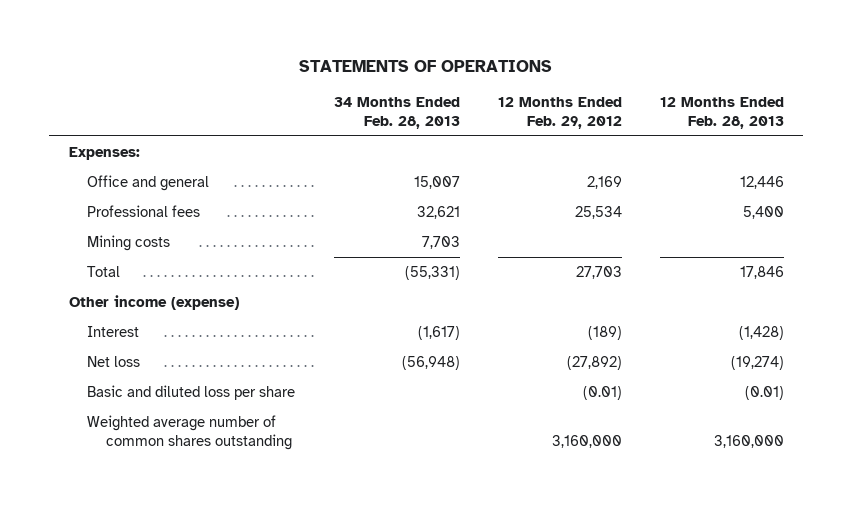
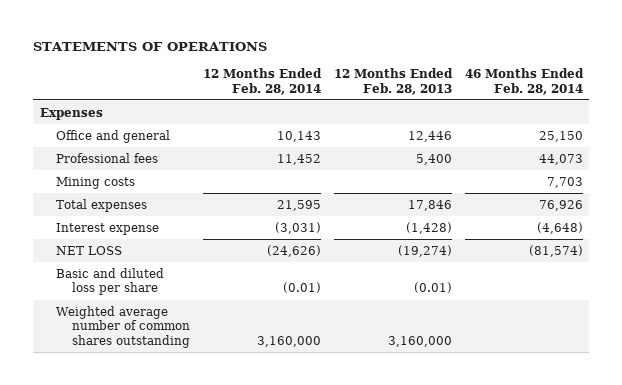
[333,97,460,129] 34 Months Ended Feb. 28, 2013 -> none
[497,97,622,129] 12 Months Ended Feb. 29, 2012 -> none
none -> [202,67,322,95] 12 Months Ended Feb. 28, 2014
none -> [464,67,584,95] 46 Months Ended Feb. 28, 2014
[68,147,140,161] Expenses: -> [39,107,103,120] Expenses
[68,295,239,311] Other income (expense) -> none
[87,266,121,278] Total -> [55,198,147,212] Total expenses
[87,326,140,338] Interest -> [55,222,159,235] Interest expense
[87,356,141,368] Net loss -> [55,245,122,255] NET LOSS

